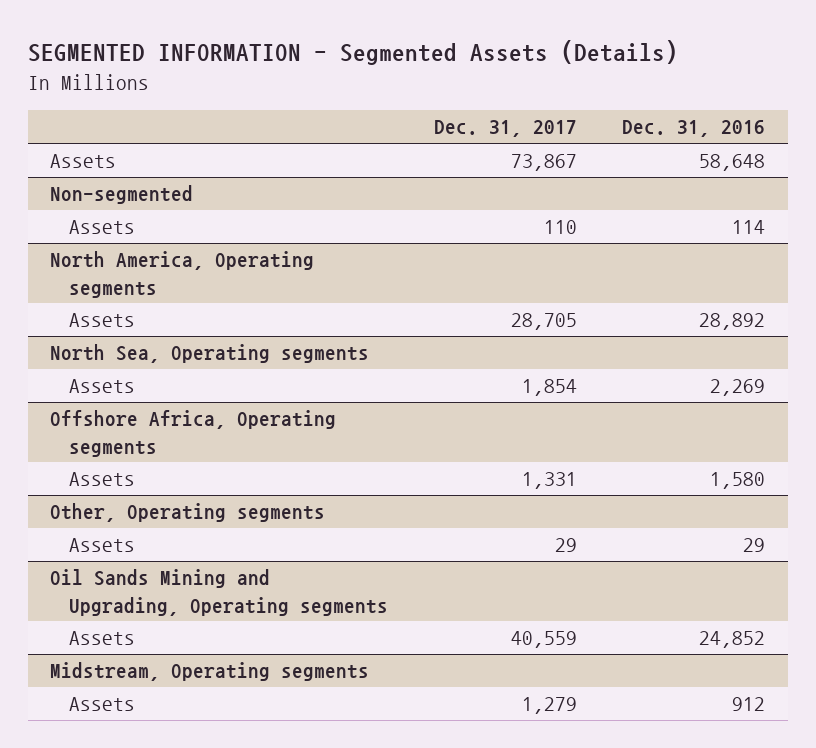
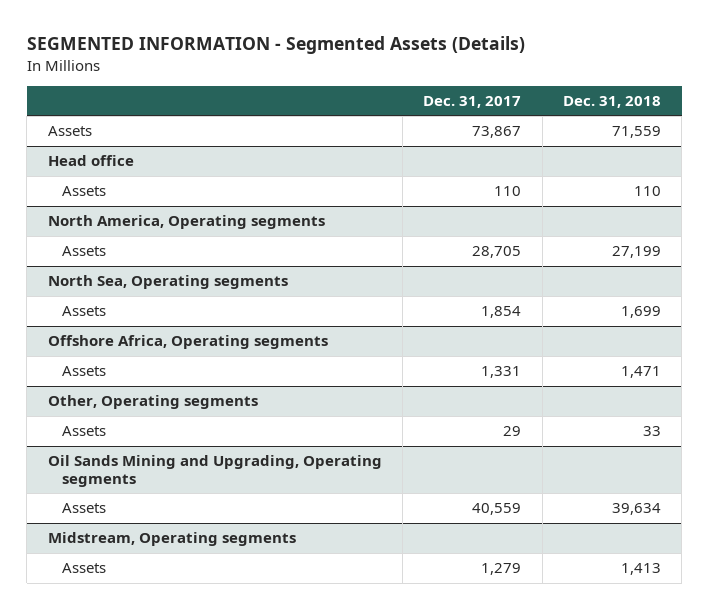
[622,120,766,138] Dec. 31, 2016 -> none
none -> [562,96,661,109] Dec. 31, 2018
[50,185,194,205] Non-segmented -> [47,155,134,167] Head office

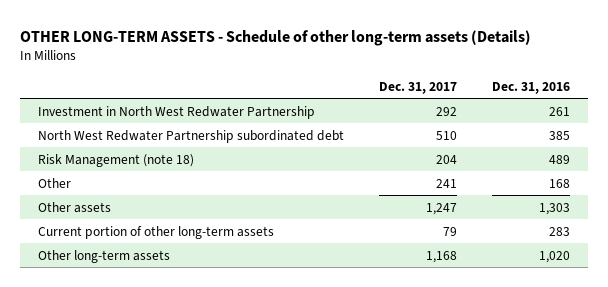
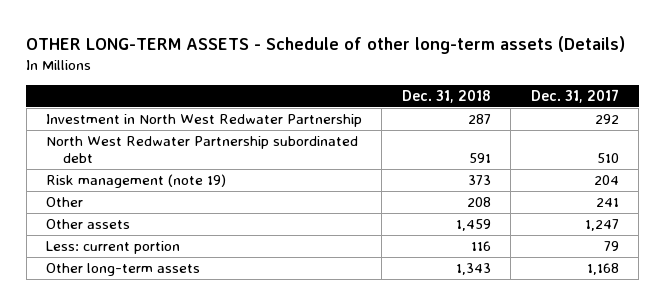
[492,81,571,94] Dec. 31, 2016 -> none
none -> [401,89,491,103] Dec. 31, 2018
[37,153,194,167] Risk Management (note 18) -> [46,173,227,188] Risk management (note 19)
[37,225,274,239] Current portion of other long-term assets -> [46,240,181,254] Less: current portion

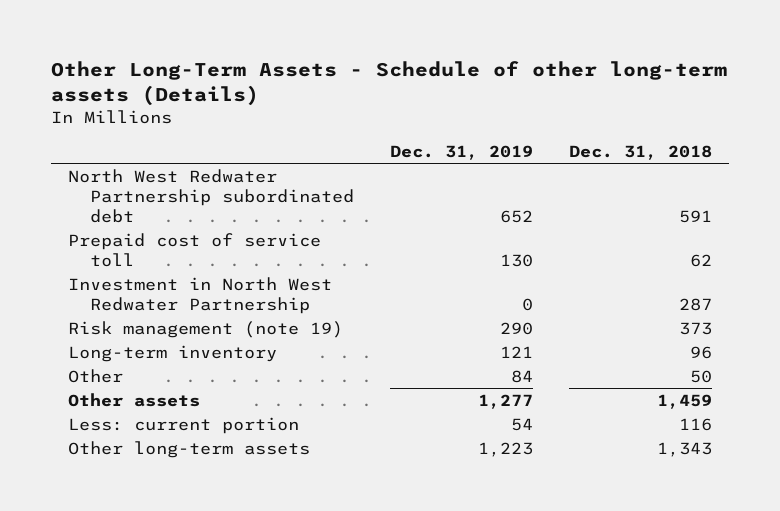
[26,35,626,54] OTHER LONG-TERM ASSETS - Schedule of other long-term assets (Details) -> [50,60,727,106] Other Long-Term Assets - Schedule of other long-term assets (Details)
[530,88,619,103] Dec. 31, 2017 -> none
none -> [389,144,533,160] Dec. 31, 2019
none -> [68,232,322,267] Prepaid cost of service toll
[46,113,363,127] Investment in North West Redwater Partnership -> [68,276,333,314] Investment in North West Redwater Partnership
none -> [68,344,278,362] Long-term inventory
[466,196,491,207] 208 -> [689,369,712,383] 50

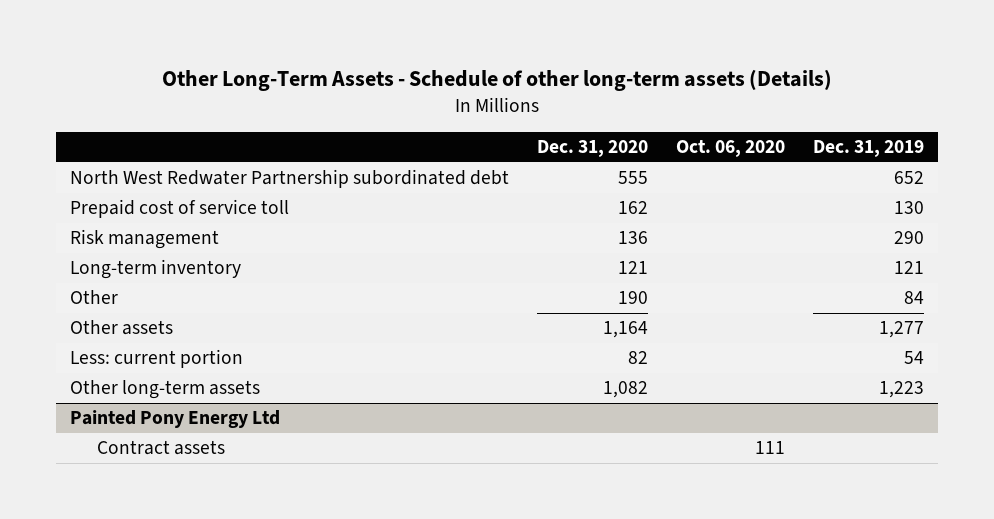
[568,144,712,160] Dec. 31, 2018 -> none
none -> [537,140,649,158] Dec. 31, 2020
none -> [676,140,786,158] Oct. 06, 2020
[68,276,333,314] Investment in North West Redwater Partnership -> none
[68,320,344,338] Risk management (note 19) -> [70,229,220,250] Risk management
none -> [70,410,281,429] Painted Pony Energy Ltd
none -> [96,440,225,456] Contract assets

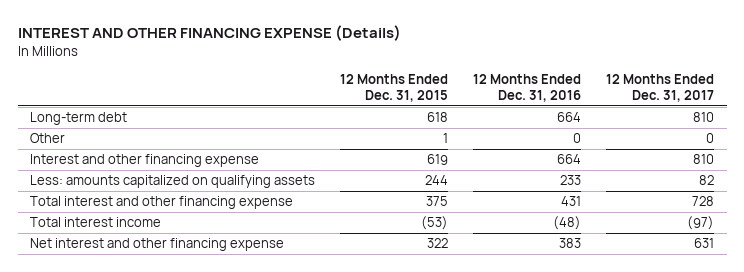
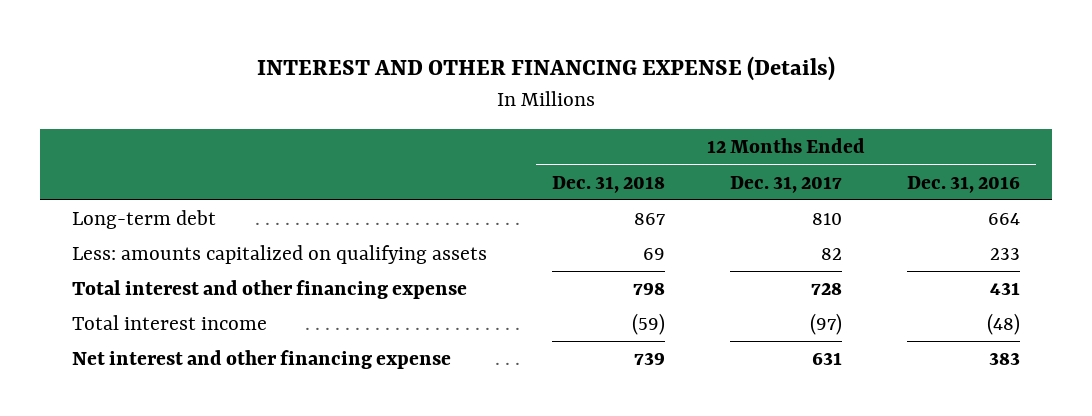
[340,74,449,102] 12 Months Ended Dec. 31, 2015 -> none
none -> [552,175,666,193] Dec. 31, 2018
[30,133,66,144] Other -> none
[30,154,260,168] Interest and other financing expense -> none

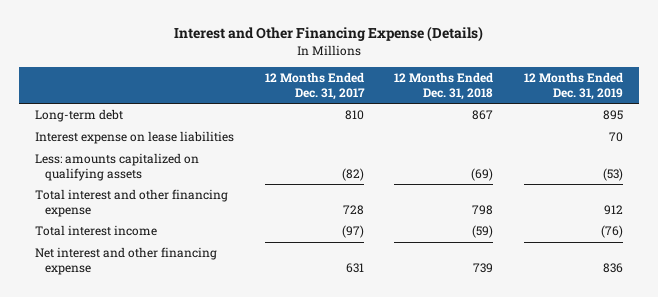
[257,56,836,82] INTEREST AND OTHER FINANCING EXPENSE (Details) -> [173,26,483,43] Interest and Other Financing Expense (Details)
[906,175,1020,193] Dec. 31, 2016 -> none
none -> [524,72,624,100] 12 Months Ended Dec. 31, 2019
none -> [34,131,234,145] Interest expense on lease liabilities
[643,248,666,261] 69 -> [471,167,494,181] (69)
[820,248,842,261] 82 -> [341,167,364,181] (82)

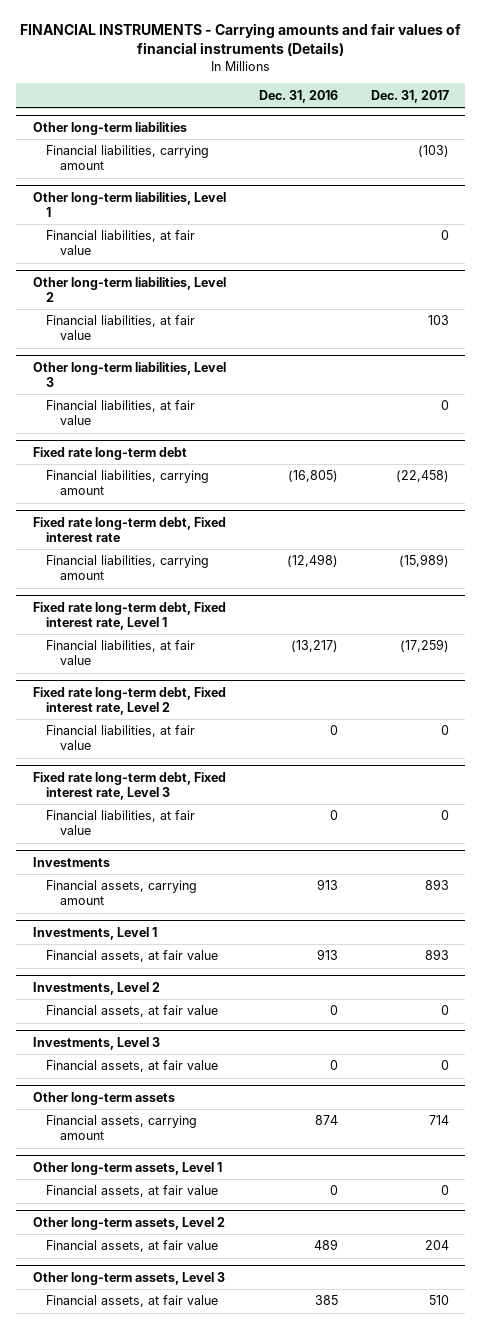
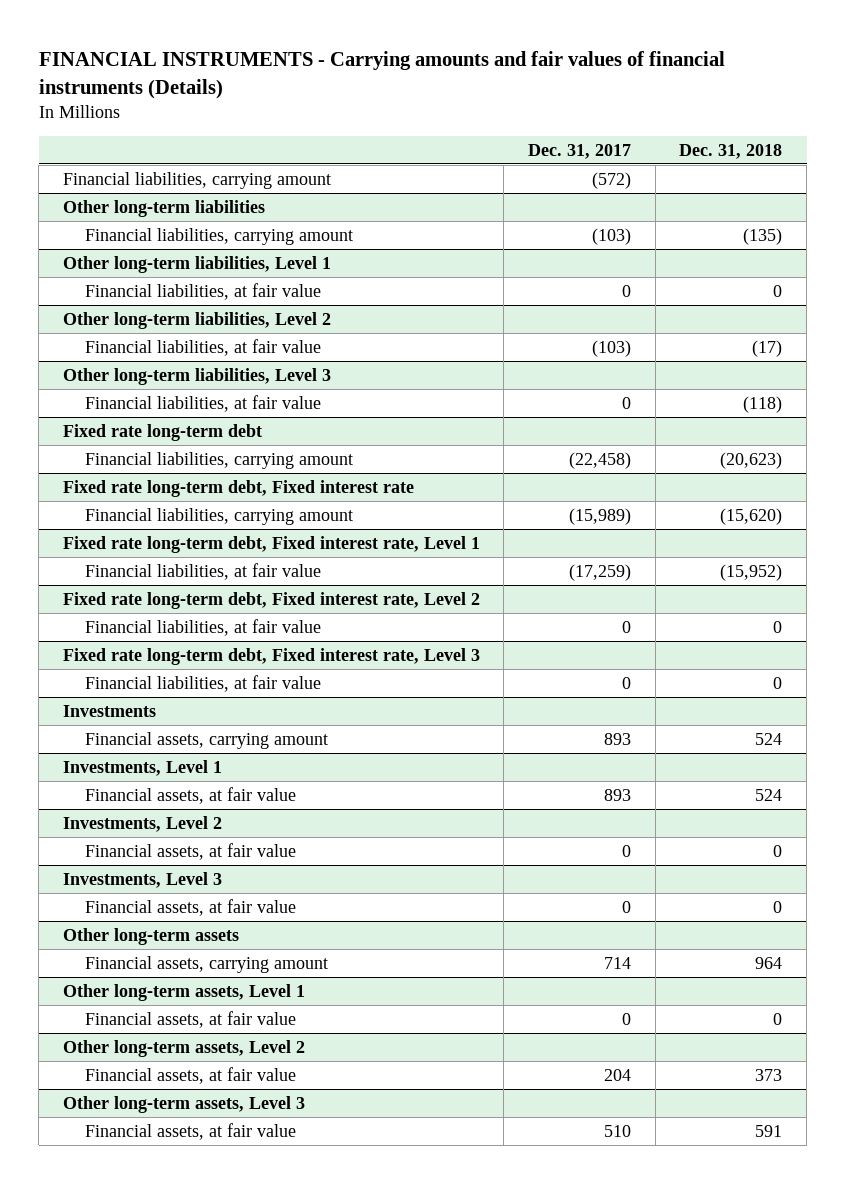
[258,89,338,103] Dec. 31, 2016 -> none
none -> [679,143,783,159] Dec. 31, 2018
none -> [62,171,331,189] Financial liabilities, carrying amount
[427,315,449,326] 103 -> [592,339,632,357] (103)

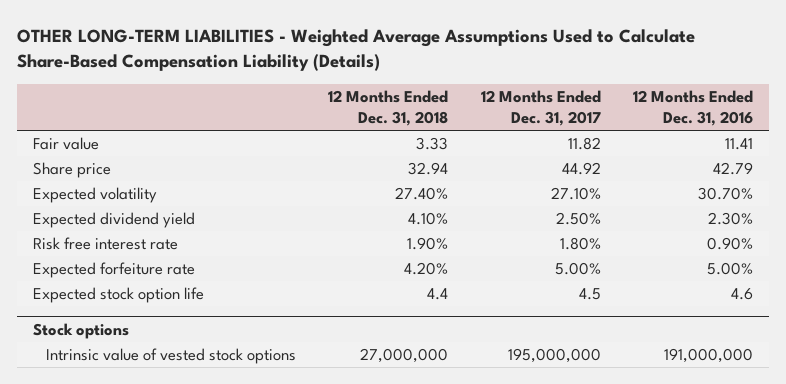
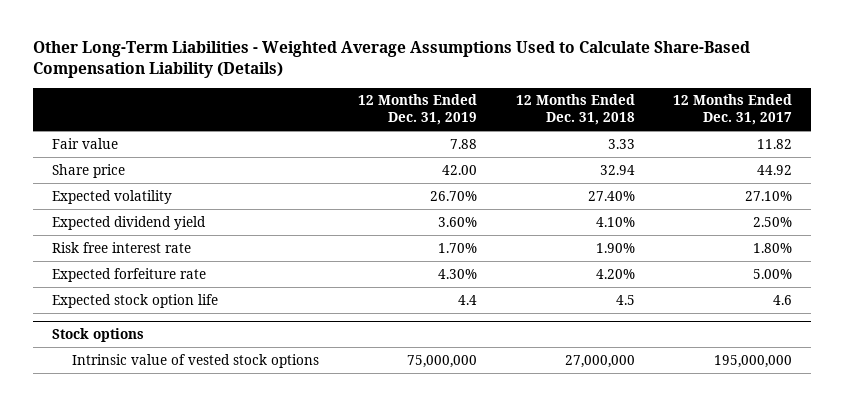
[16,29,695,72] OTHER LONG-TERM LIABILITIES - Weighted Average Assumptions Used to Calculate Share-Based Compensation Liability (Details) -> [32,41,750,79] Other Long-Term Liabilities - Weighted Average Assumptions Used to Calculate Share-Based Compensation Liability (Details)
[633,89,754,126] 12 Months Ended Dec. 31, 2016 -> none
none -> [357,94,477,126] 12 Months Ended Dec. 31, 2019
[427,288,449,301] 4.4 -> [615,294,635,305] 4.5
[578,288,601,301] 4.5 -> [773,294,793,305] 4.6

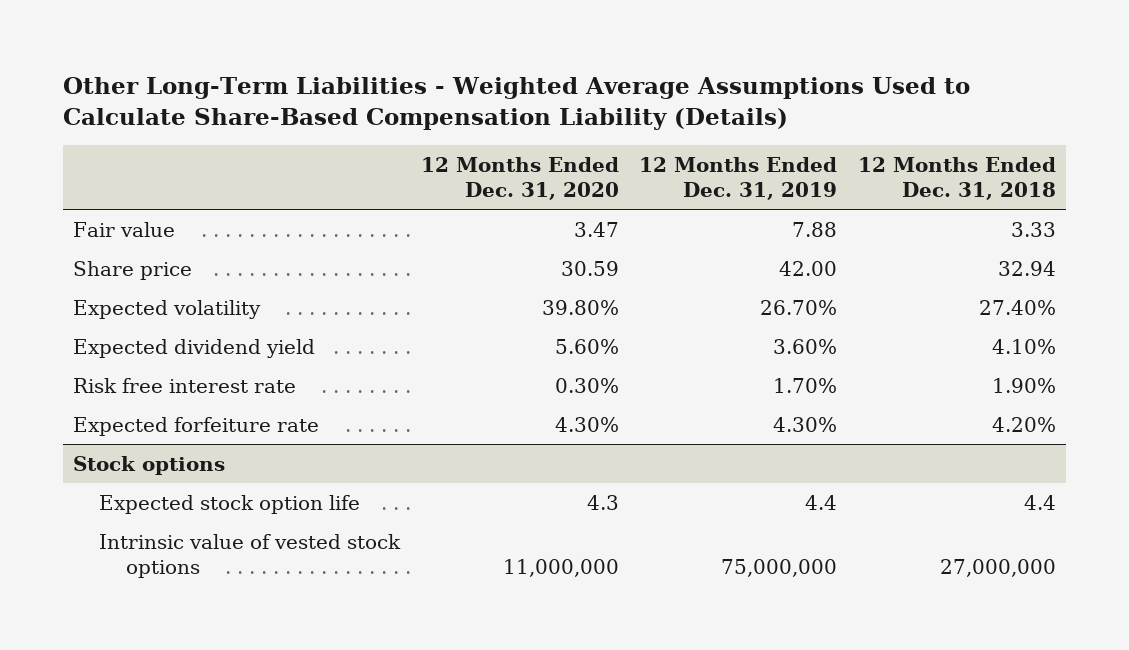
[673,94,793,126] 12 Months Ended Dec. 31, 2017 -> none
none -> [420,156,619,200] 12 Months Ended Dec. 31, 2020
[52,293,219,308] Expected stock option life -> none
none -> [99,494,361,514] Expected stock option life

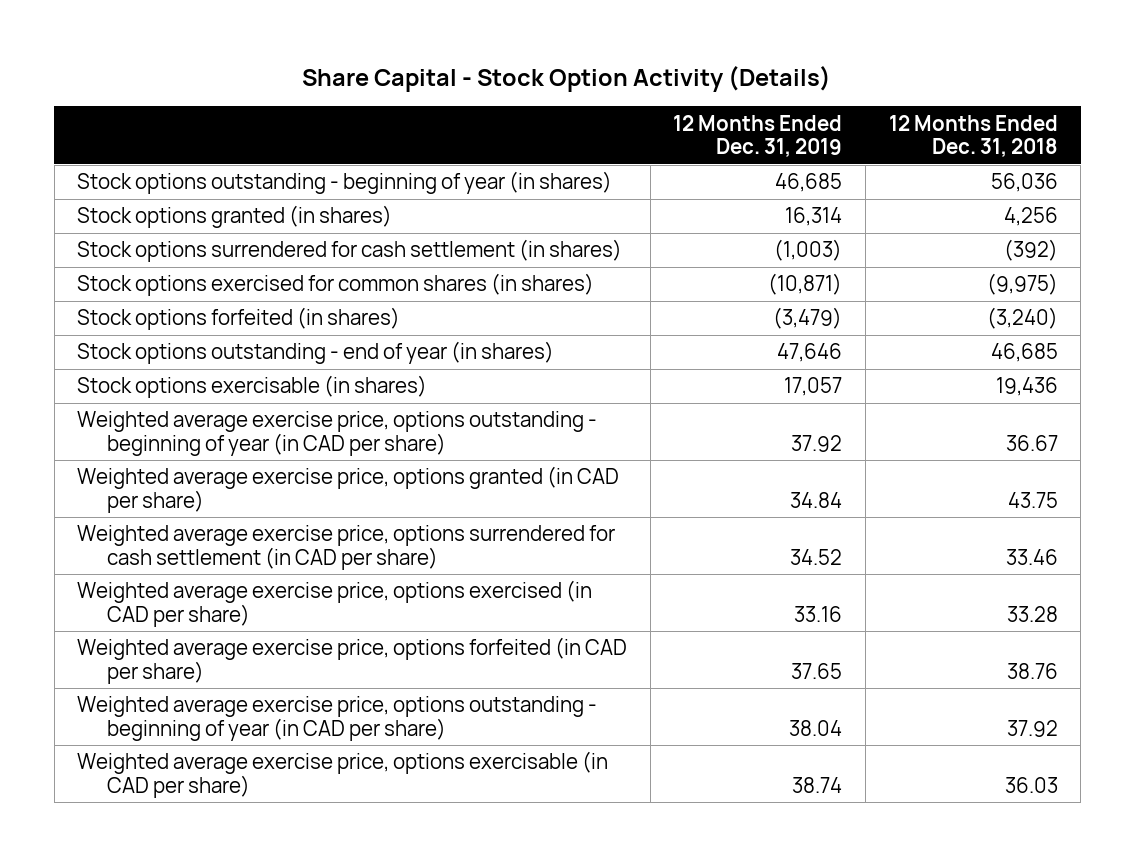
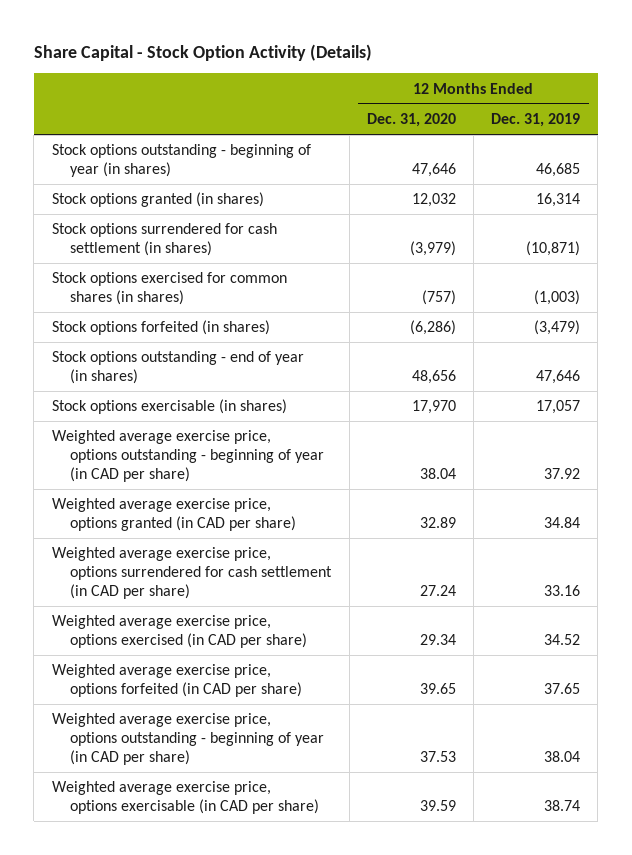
[888,114,1058,158] 12 Months Ended Dec. 31, 2018 -> none
none -> [366,112,456,127] Dec. 31, 2020
[774,239,843,262] (1,003) -> [526,241,581,257] (10,871)
[768,273,843,296] (10,871) -> [534,290,581,306] (1,003)
[790,548,843,565] 34.52 -> [544,585,581,597] 33.16
[794,605,843,622] 33.16 -> [544,634,581,646] 34.52

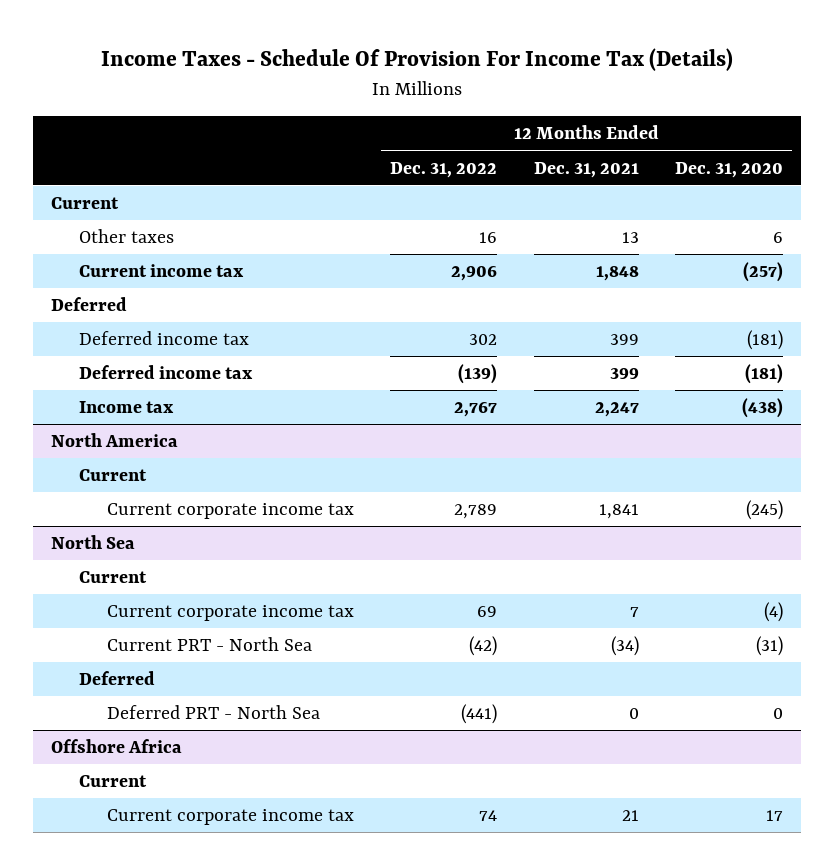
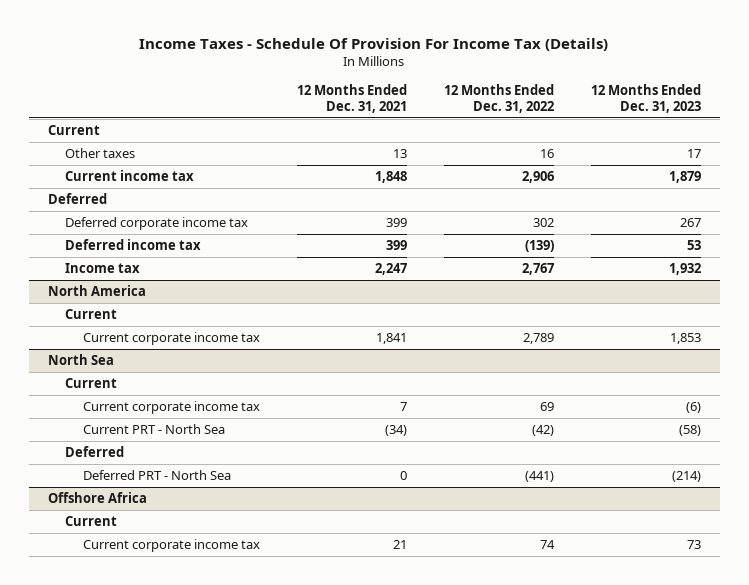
[674,161,783,178] Dec. 31, 2020 -> none
none -> [591,84,702,113] 12 Months Ended Dec. 31, 2023
[79,331,250,346] Deferred income tax -> [65,217,249,231] Deferred corporate income tax

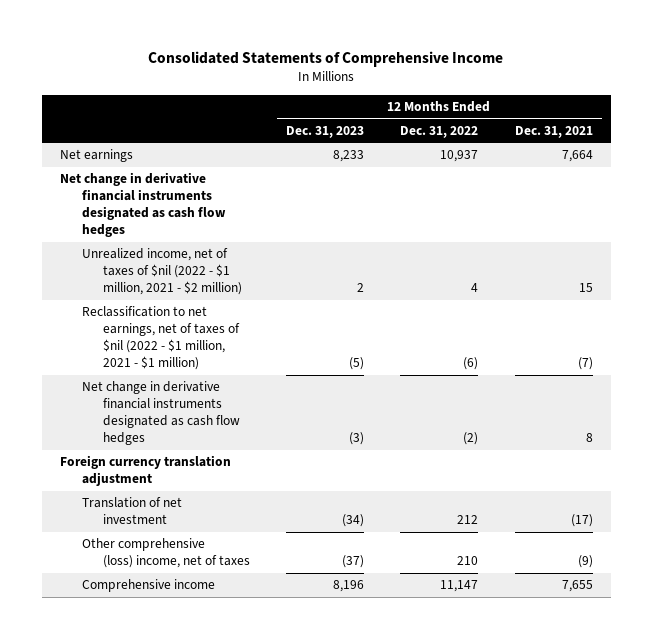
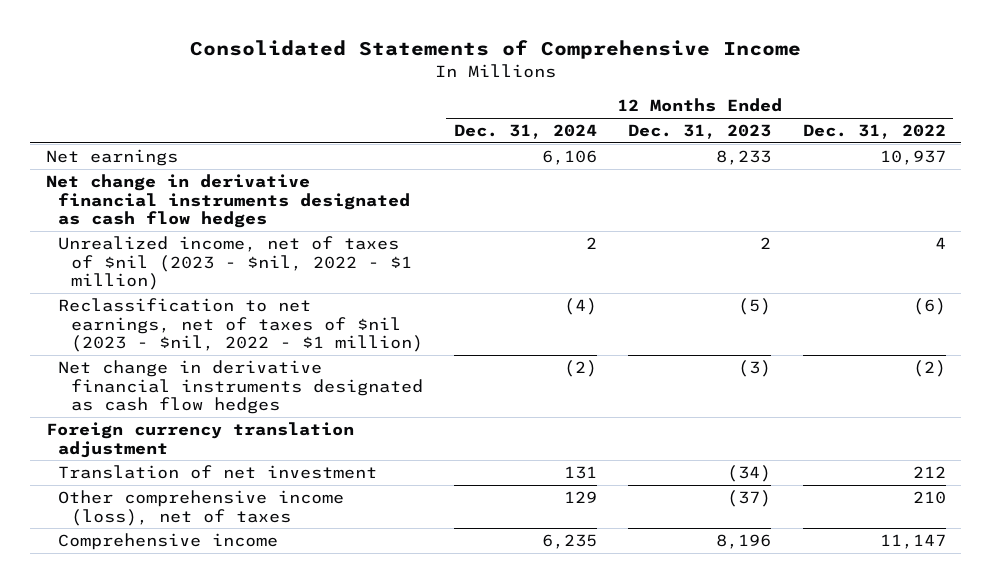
[514,125,593,138] Dec. 31, 2021 -> none
none -> [454,124,598,140] Dec. 31, 2024
[81,248,242,296] Unrealized income, net of taxes of $nil (2022 - $1 million, 2021 - $2 million) -> [58,236,413,291] Unrealized income, net of taxes of $nil (2023 - $nil, 2022 - $1 million)
[81,306,240,371] Reclassification to net earnings, net of taxes of $nil (2022 - $1 million, 2021 - $1 million) -> [58,298,424,353] Reclassification to net earnings, net of taxes of $nil (2023 - $nil, 2022 - $1 million)
[81,538,250,569] Other comprehensive (loss) income, net of taxes -> [58,490,345,526] Other comprehensive income (loss), net of taxes

